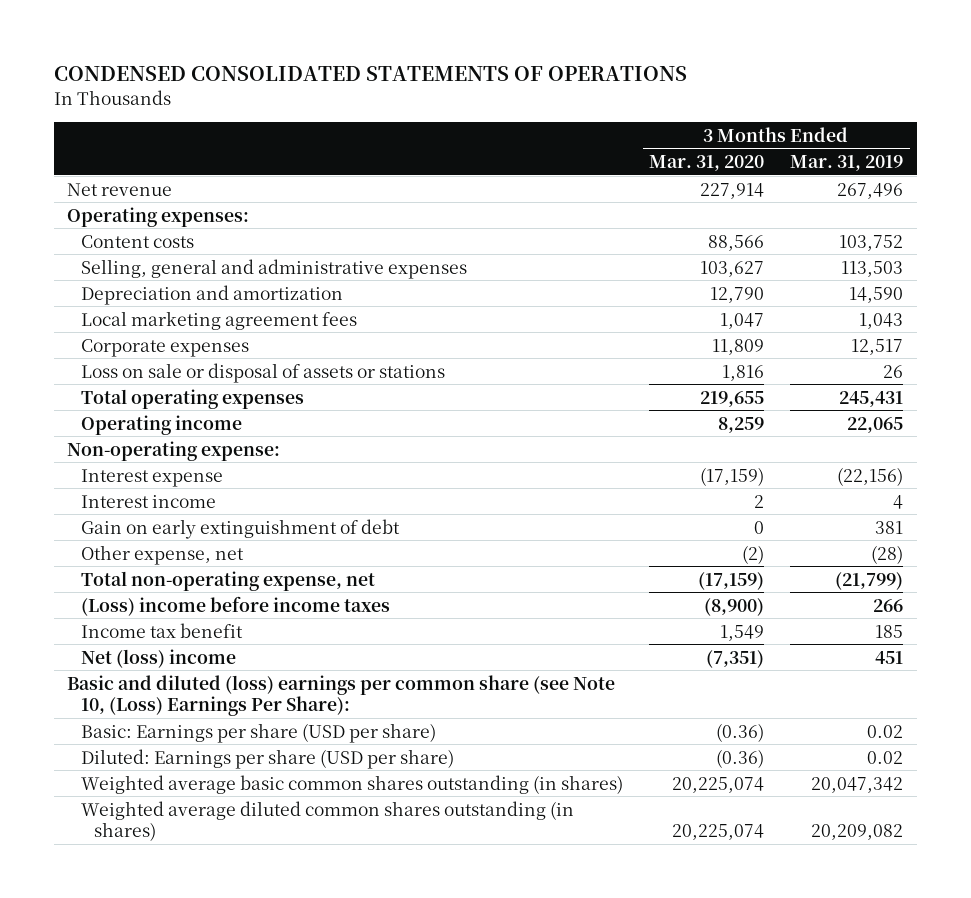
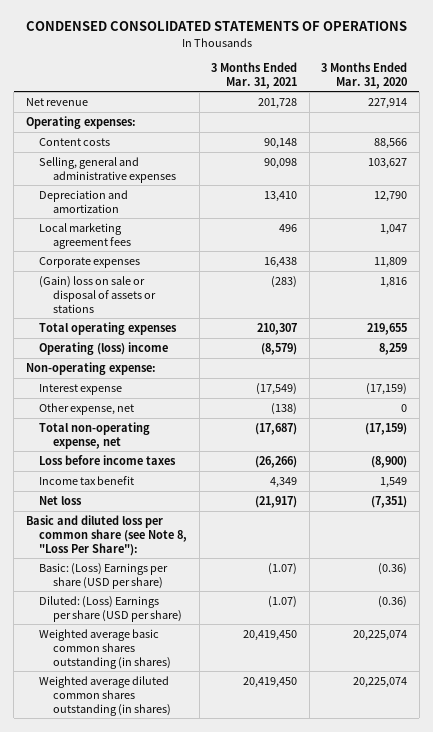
[790,155,904,172] Mar. 31, 2019 -> none
none -> [211,61,298,89] 3 Months Ended Mar. 31, 2021
[80,362,445,383] Loss on sale or disposal of assets or stations -> [39,275,156,313] (Gain) loss on sale or disposal of assets or stations
[80,414,242,435] Operating income -> [39,341,169,355] Operating (loss) income
[80,494,216,508] Interest income -> none
[80,518,400,539] Gain on early extinguishment of debt -> none
[742,544,765,564] (2) -> [401,403,408,412] 0
[80,595,390,616] (Loss) income before income taxes -> [39,454,177,465] Loss before income taxes
[80,648,236,668] Net (loss) income -> [39,495,83,505] Net loss
[67,674,616,717] Basic and diluted (loss) earnings per common share (see Note 10, (Loss) Earnings Per Share): -> [25,514,188,556] Basic and diluted loss per common share (see Note 8, "Loss Per Share"):
[80,722,436,743] Basic: Earnings per share (USD per share) -> [39,562,169,589] Basic: (Loss) Earnings per share (USD per share)
[80,748,454,769] Diluted: Earnings per share (USD per share) -> [39,595,182,622] Diluted: (Loss) Earnings per share (USD per share)

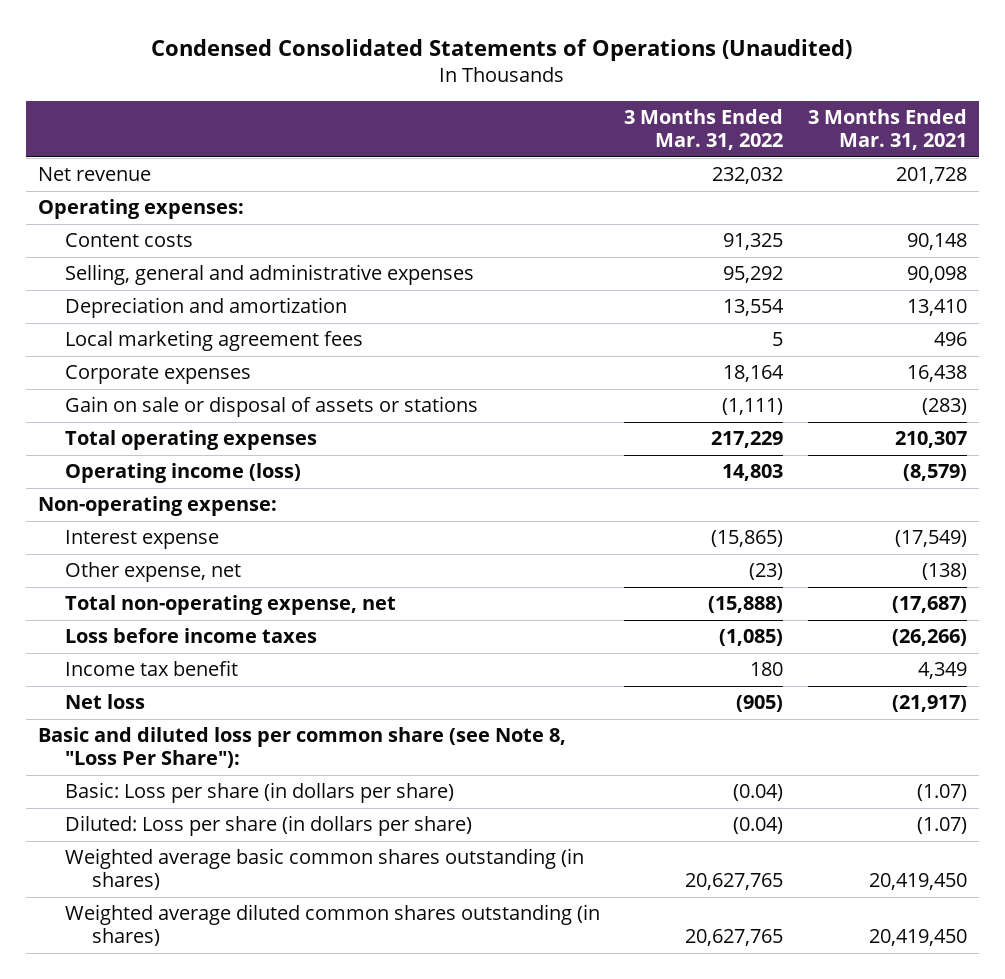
[25,21,407,32] CONDENSED CONSOLIDATED STATEMENTS OF OPERATIONS -> [151,38,853,61] Condensed Consolidated Statements of Operations (Unaudited)
[321,61,408,89] 3 Months Ended Mar. 31, 2020 -> none
none -> [624,109,784,150] 3 Months Ended Mar. 31, 2022
[39,275,156,313] (Gain) loss on sale or disposal of assets or stations -> [65,396,479,418] Gain on sale or disposal of assets or stations
[39,341,169,355] Operating (loss) income -> [65,463,302,484] Operating income (loss)
[39,562,169,589] Basic: (Loss) Earnings per share (USD per share) -> [65,782,455,804] Basic: Loss per share (in dollars per share)
[39,595,182,622] Diluted: (Loss) Earnings per share (USD per share) -> [65,815,473,837] Diluted: Loss per share (in dollars per share)

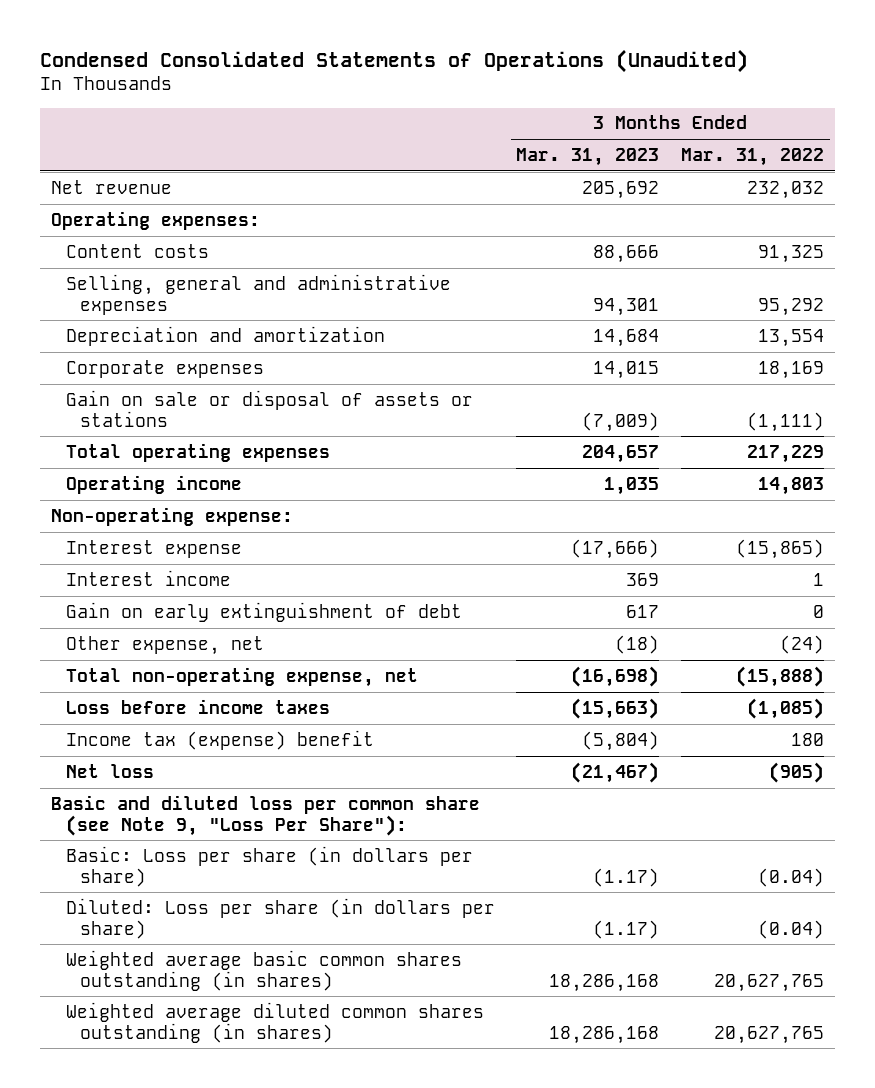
[807,109,967,150] 3 Months Ended Mar. 31, 2021 -> none
none -> [516,147,660,166] Mar. 31, 2023
[65,330,364,352] Local marketing agreement fees -> none
[723,365,785,383] 18,164 -> [758,360,825,379] 18,169
[65,463,302,484] Operating income (loss) -> [65,474,242,494] Operating income
none -> [65,569,231,586] Interest income
none -> [65,601,462,622] Gain on early extinguishment of debt
[749,563,784,581] (23) -> [780,634,825,654] (24)
[65,660,239,677] Income tax benefit -> [65,729,374,750] Income tax (expense) benefit
[37,727,566,769] Basic and diluted loss per common share (see Note 8, "Loss Per Share"): -> [51,794,481,836] Basic and diluted loss per common share (see Note 9, "Loss Per Share"):

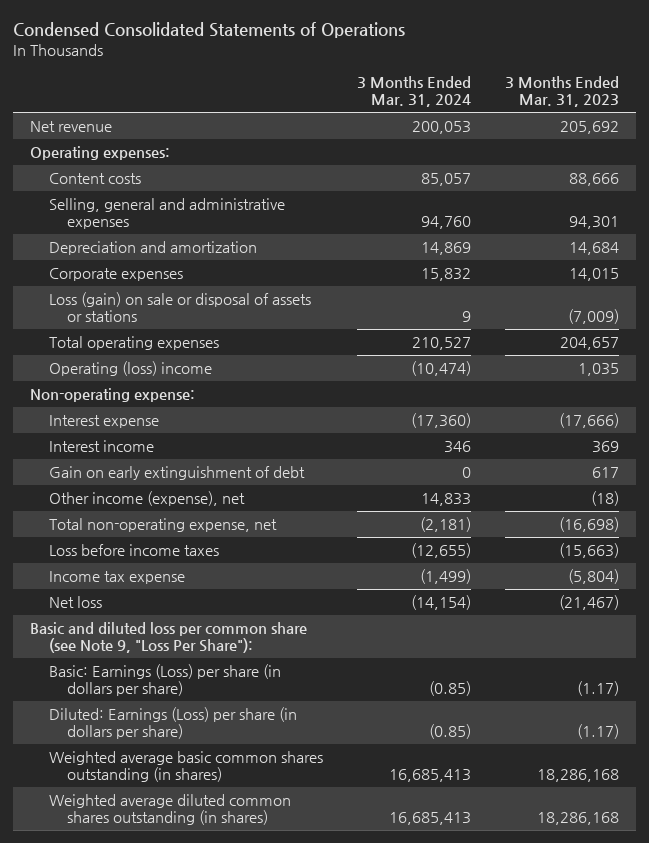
[40,49,749,74] Condensed Consolidated Statements of Operations (Unaudited) -> [13,22,406,39] Condensed Consolidated Statements of Operations
[681,147,825,166] Mar. 31, 2022 -> none
none -> [356,75,471,108] 3 Months Ended Mar. 31, 2024
[65,389,473,427] Gain on sale or disposal of assets or stations -> [48,291,311,323] Loss (gain) on sale or disposal of assets or stations
[65,474,242,494] Operating income -> [48,360,212,376] Operating (loss) income
[65,635,264,655] Other expense, net -> [48,490,245,506] Other income (expense), net
[65,729,374,750] Income tax (expense) benefit -> [48,570,185,584] Income tax expense
[65,845,473,887] Basic: Loss per share (in dollars per share) -> [48,663,281,697] Basic: Earnings (Loss) per share (in dollars per share)
[65,897,495,939] Diluted: Loss per share (in dollars per share) -> [48,706,297,740] Diluted: Earnings (Loss) per share (in dollars per share)

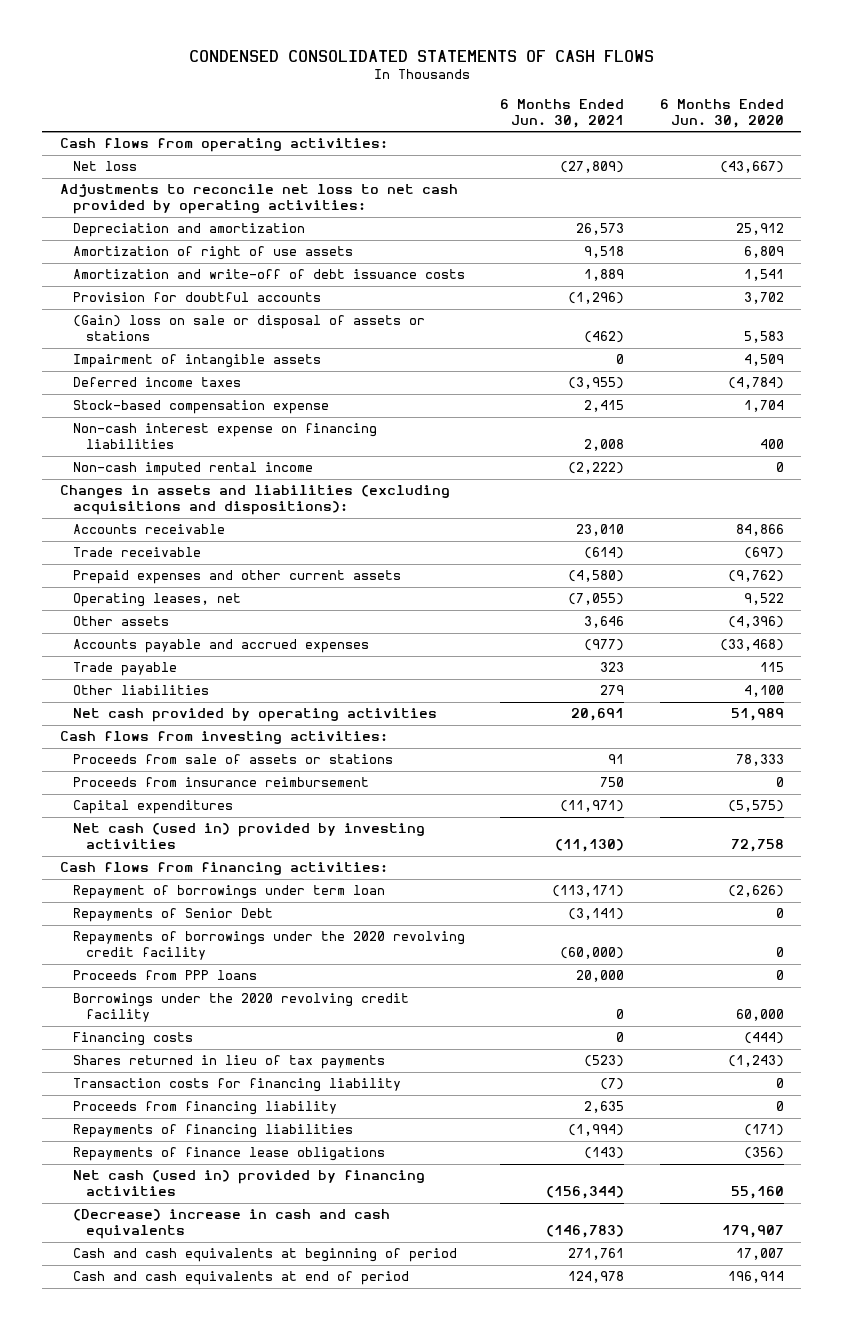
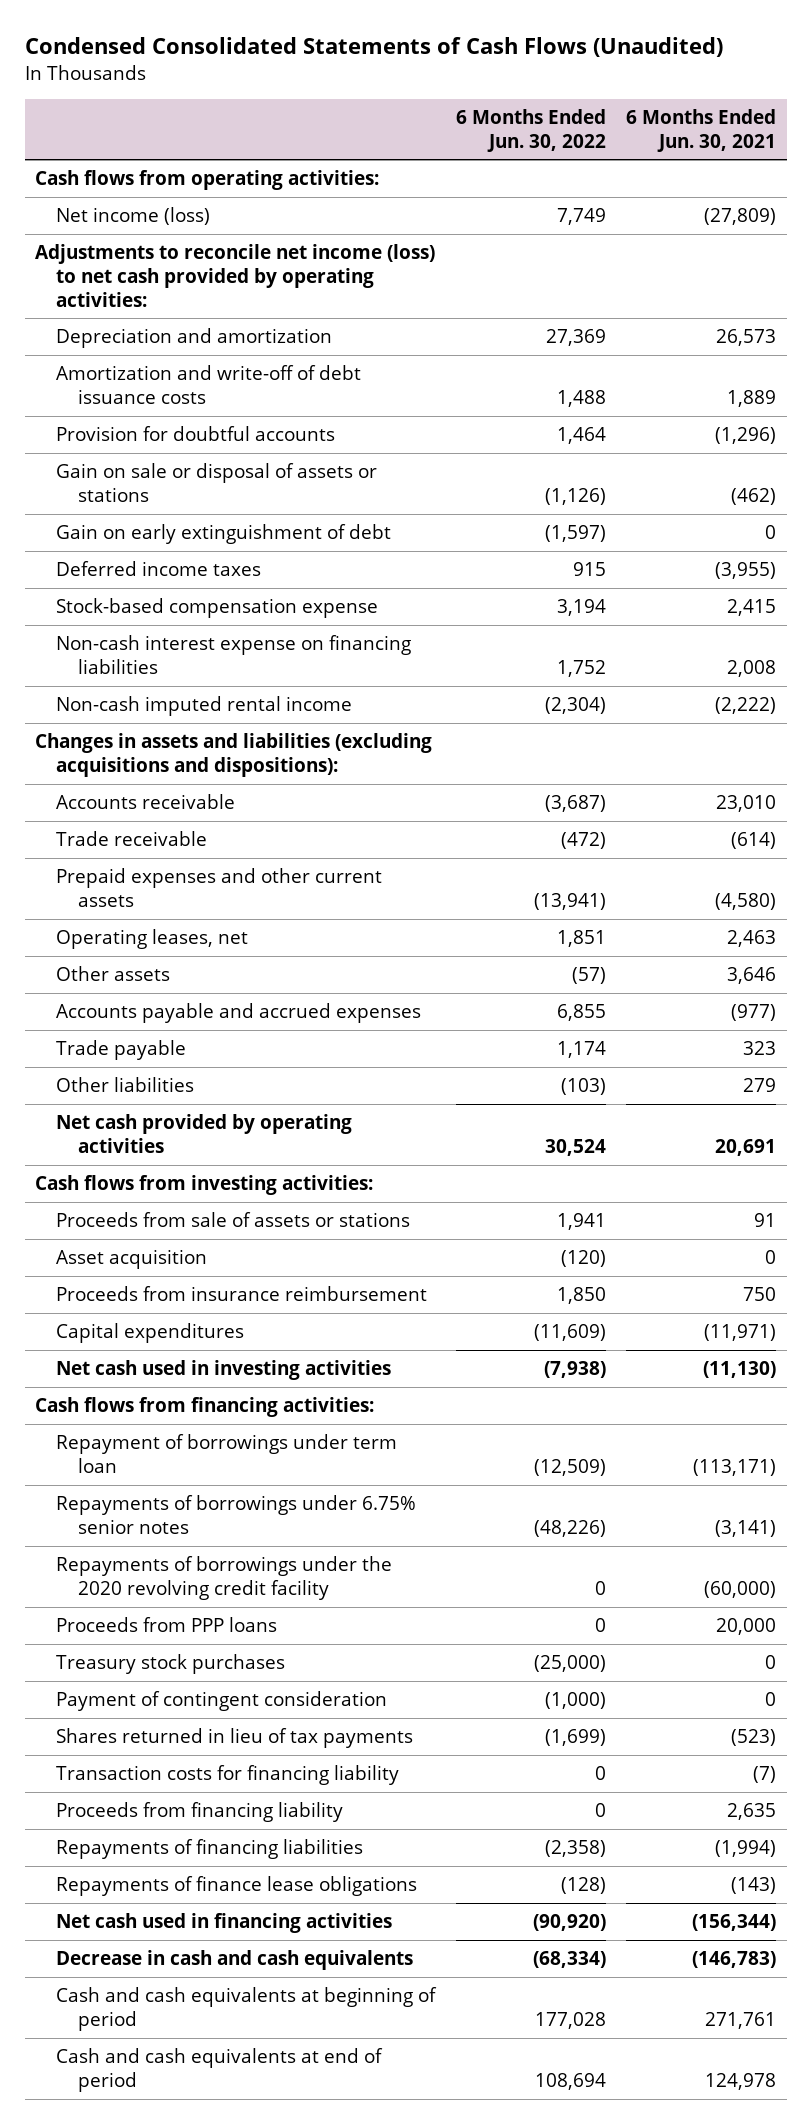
[188,50,654,63] CONDENSED CONSOLIDATED STATEMENTS OF CASH FLOWS -> [24,37,723,58] Condensed Consolidated Statements of Cash Flows (Unaudited)
[659,98,784,128] 6 Months Ended Jun. 30, 2020 -> none
none -> [455,108,606,152] 6 Months Ended Jun. 30, 2022
[72,161,137,172] Net loss -> [56,207,211,226] Net income (loss)
[59,184,458,215] Adjustments to reconcile net loss to net cash provided by operating activities: -> [35,244,436,307] Adjustments to reconcile net income (loss) to net cash provided by operating activities:
[72,246,353,261] Amortization of right of use assets -> none
[72,354,321,369] Impairment of intangible assets -> none
[72,315,425,342] (Gain) loss on sale or disposal of assets or stations -> [56,463,378,502] Gain on sale or disposal of assets or stations
none -> [56,524,392,545] Gain on early extinguishment of debt
[568,593,625,606] (7,055) -> [727,930,777,948] 2,463
none -> [56,1249,208,1270] Asset acquisition
[72,823,425,850] Net cash (used in) provided by investing activities -> [56,1360,392,1381] Net cash used in investing activities
[72,908,273,923] Repayments of Senior Debt -> [56,1495,417,1534] Repayments of borrowings under 6.75% senior notes
[72,993,409,1023] Borrowings under the 2020 revolving credit facility -> none
[72,1032,193,1047] Financing costs -> none
none -> [56,1654,286,1675] Treasury stock purchases
none -> [56,1691,388,1712] Payment of contingent consideration
[72,1170,425,1197] Net cash (used in) provided by financing activities -> [56,1913,393,1934] Net cash used in financing activities
[72,1209,390,1240] (Decrease) increase in cash and cash equivalents -> [56,1950,414,1971] Decrease in cash and cash equivalents

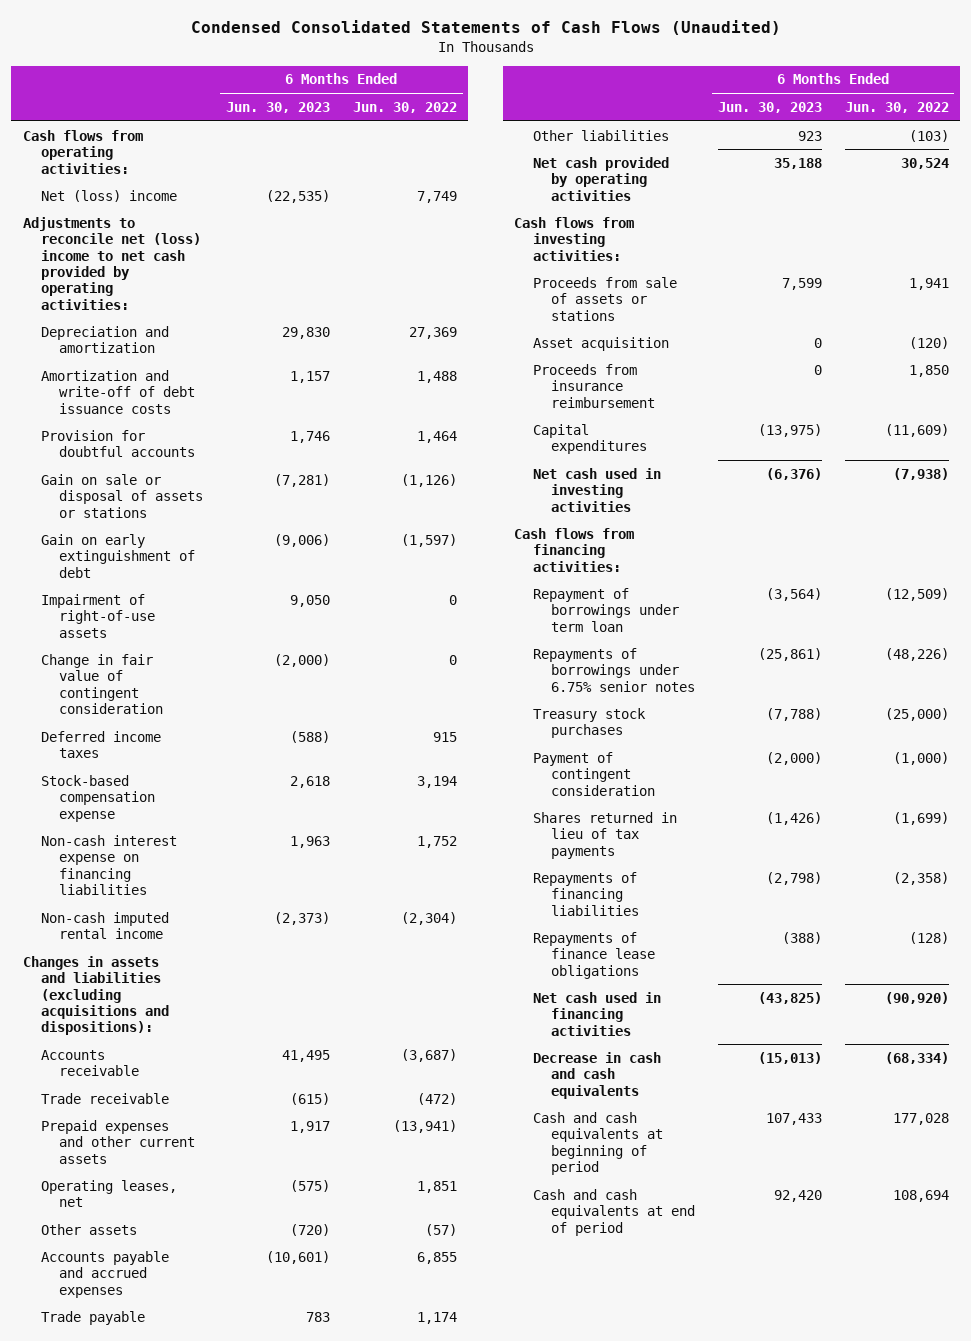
[626,108,777,152] 6 Months Ended Jun. 30, 2021 -> none
none -> [226,101,331,113] Jun. 30, 2023
[56,207,211,226] Net income (loss) -> [40,189,177,202] Net (loss) income
[35,244,436,307] Adjustments to reconcile net income (loss) to net cash provided by operating activities: -> [22,216,201,310] Adjustments to reconcile net (loss) income to net cash provided by operating activities:
none -> [40,593,156,638] Impairment of right-of-use assets
none -> [40,653,164,714] Change in fair value of contingent consideration
[56,1556,393,1600] Repayments of borrowings under the 2020 revolving credit facility -> none
[56,1617,278,1633] Proceeds from PPP loans -> none
[56,1765,400,1786] Transaction costs for financing liability -> none
[56,1802,344,1823] Proceeds from financing liability -> none

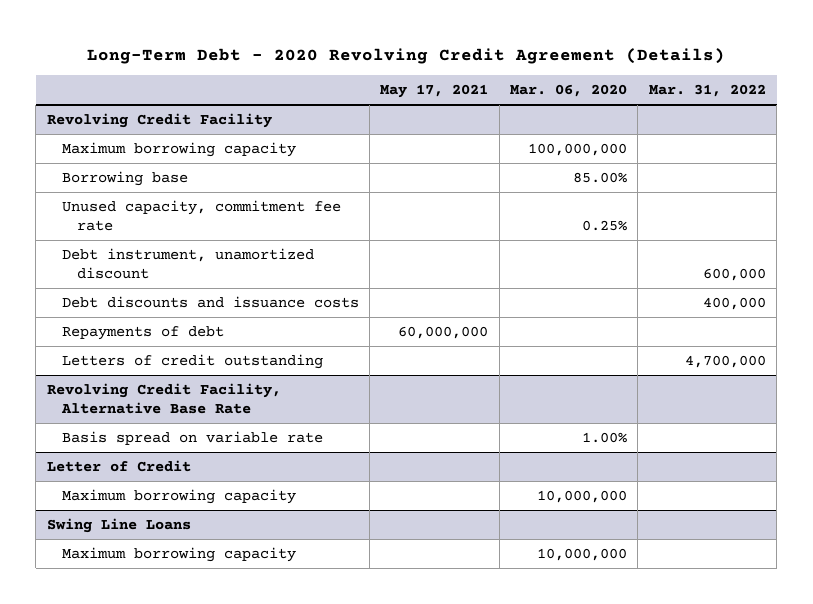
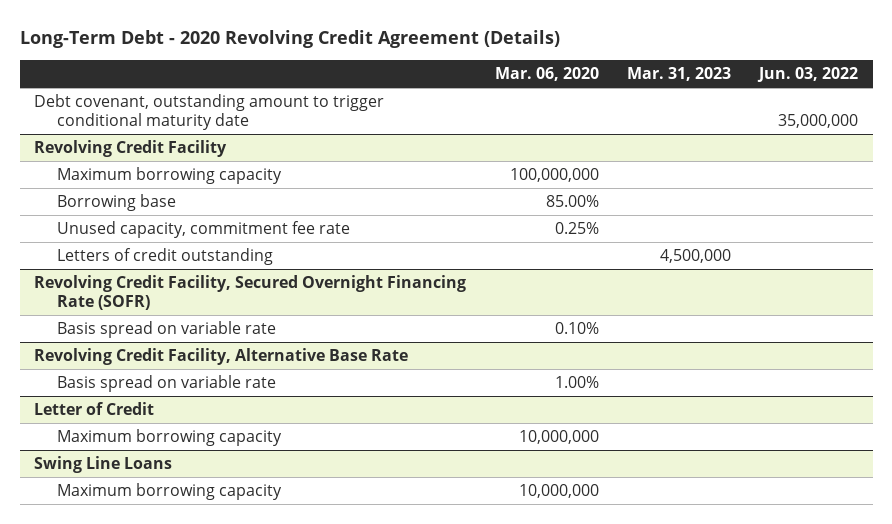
[380,83,489,98] May 17, 2021 -> none
[648,83,766,97] Mar. 31, 2022 -> none
none -> [626,66,731,81] Mar. 31, 2023
none -> [757,66,859,82] Jun. 03, 2022
none -> [34,94,385,130] Debt covenant, outstanding amount to trigger conditional maturity date
[61,247,314,280] Debt instrument, unamortized discount -> none
[61,295,359,308] Debt discounts and issuance costs -> none
[61,325,224,340] Repayments of debt -> none
none -> [34,275,467,310] Revolving Credit Facility, Secured Overnight Financing Rate (SOFR)
none -> [56,321,276,339] Basis spread on variable rate

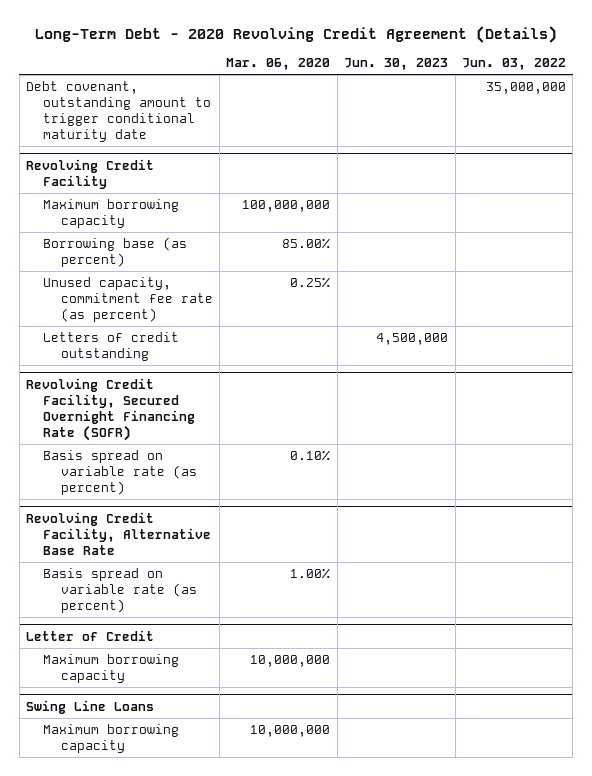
[626,66,731,81] Mar. 31, 2023 -> none
none -> [344,58,449,71] Jun. 30, 2023
[56,194,176,212] Borrowing base -> [43,236,188,267] Borrowing base (as percent)
[56,221,350,239] Unused capacity, commitment fee rate -> [43,276,213,322] Unused capacity, commitment fee rate (as percent)
[56,321,276,339] Basis spread on variable rate -> [43,449,197,495] Basis spread on variable rate (as percent)
[56,375,276,393] Basis spread on variable rate -> [43,567,197,613] Basis spread on variable rate (as percent)

